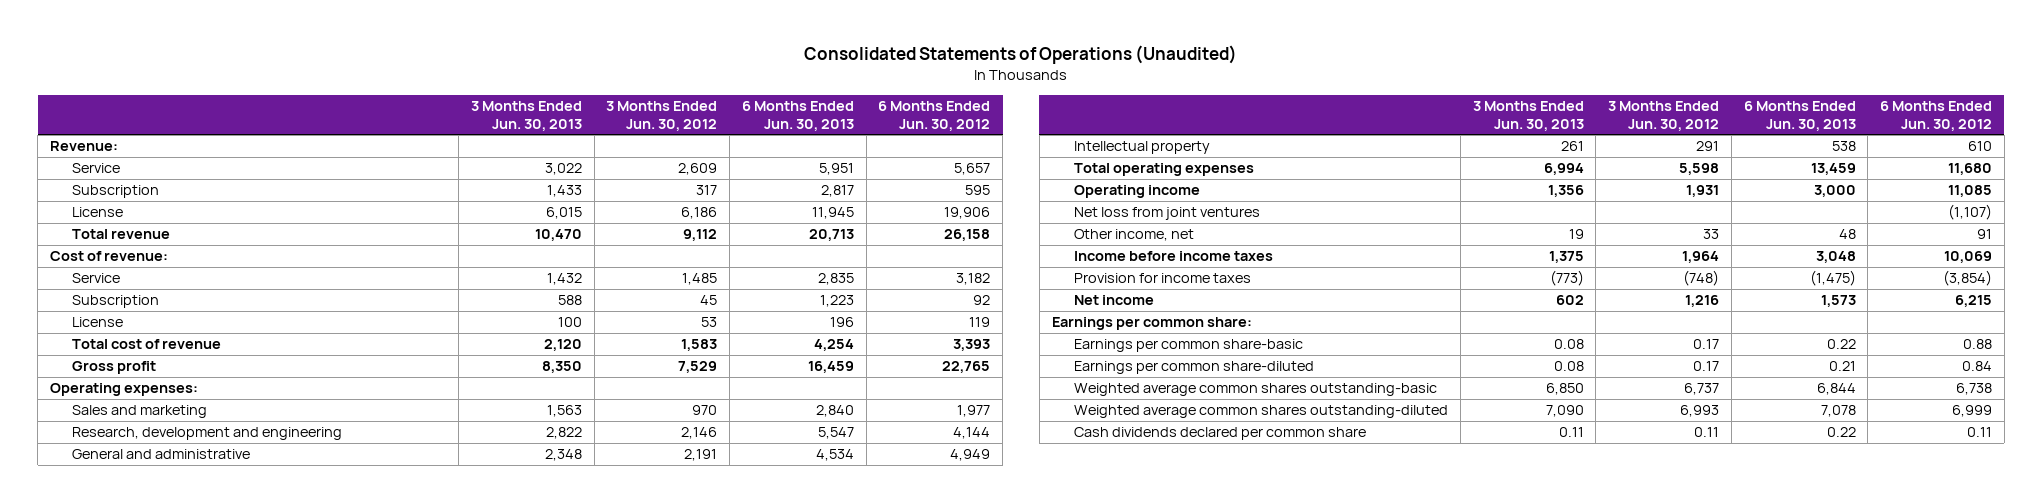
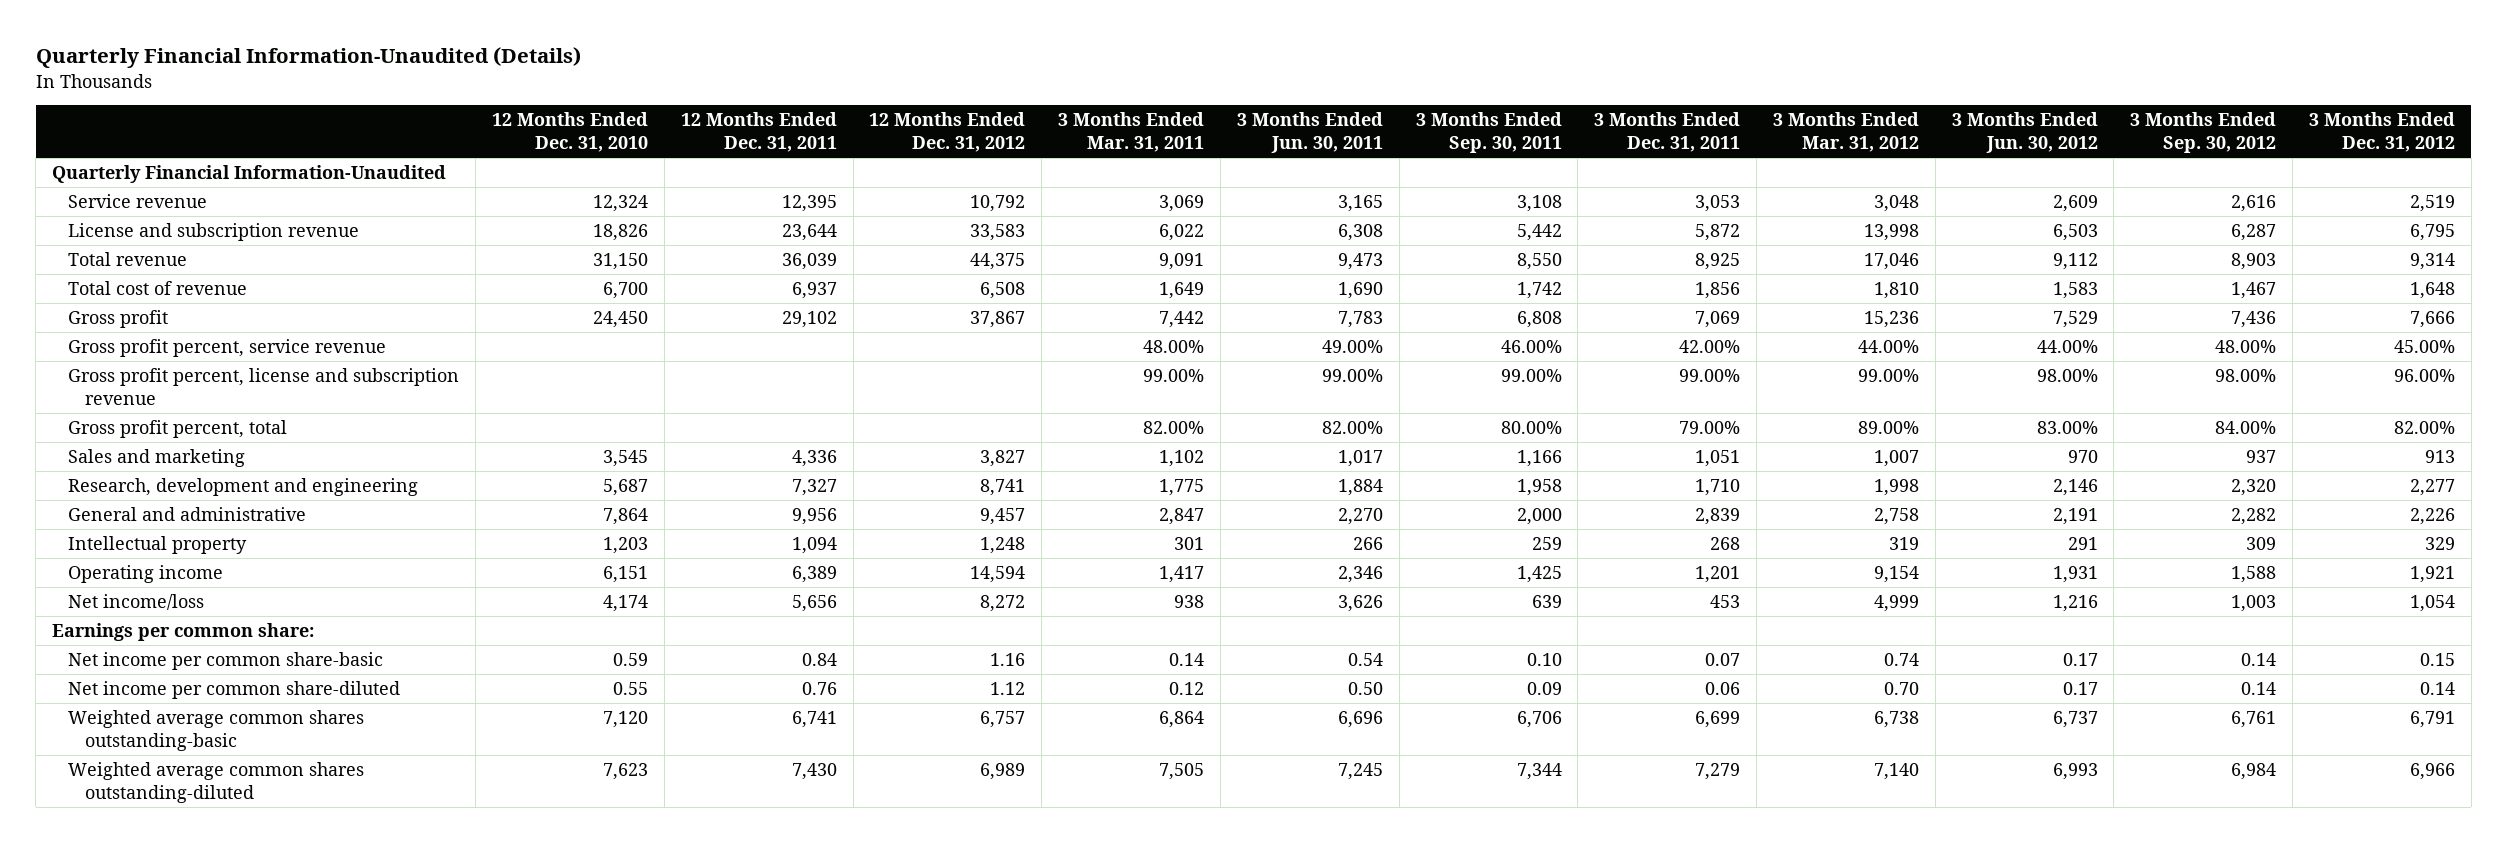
[804,45,1238,65] Consolidated Statements of Operations (Unaudited) -> [35,47,581,69] Quarterly Financial Information-Unaudited (Details)
[470,101,582,131] 3 Months Ended Jun. 30, 2013 -> none
[741,101,854,131] 6 Months Ended Jun. 30, 2013 -> none
[878,101,991,131] 6 Months Ended Jun. 30, 2012 -> none
none -> [492,112,649,152] 12 Months Ended Dec. 31, 2010
none -> [680,112,837,152] 12 Months Ended Dec. 31, 2011
none -> [869,112,1026,152] 12 Months Ended Dec. 31, 2012
none -> [1058,112,1205,152] 3 Months Ended Mar. 31, 2011
none -> [1236,112,1383,153] 3 Months Ended Jun. 30, 2011
none -> [1415,112,1562,153] 3 Months Ended Sep. 30, 2011
none -> [1594,112,1741,152] 3 Months Ended Dec. 31, 2011
none -> [1772,112,1919,152] 3 Months Ended Mar. 31, 2012
none -> [2130,112,2277,153] 3 Months Ended Sep. 30, 2012
none -> [2308,112,2455,152] 3 Months Ended Dec. 31, 2012
[49,141,118,152] Revenue: -> none
[72,185,160,199] Subscription -> none
none -> [52,165,447,184] Quarterly Financial Information-Unaudited
[72,163,121,174] Service -> [68,194,208,209] Service revenue
[72,207,124,218] License -> [68,223,360,242] License and subscription revenue
[681,207,718,220] 6,186 -> [2052,224,2098,242] 6,503
[49,251,168,262] Cost of revenue: -> none
[72,273,121,284] Service -> none
[72,295,160,309] Subscription -> none
[72,317,124,328] License -> none
[49,383,198,397] Operating expenses: -> none
none -> [68,339,387,358] Gross profit percent, service revenue
none -> [68,368,460,405] Gross profit percent, license and subscription revenue
none -> [68,420,288,439] Gross profit percent, total
[1074,163,1255,177] Total operating expenses -> none
[1074,207,1261,221] Net loss from joint ventures -> none
[1074,229,1195,242] Other income, net -> none
[1074,251,1274,262] Income before income taxes -> none
[1074,273,1252,284] Provision for income taxes -> none
[1074,295,1155,306] Net income -> [68,594,205,611] Net income/loss
[1074,339,1304,353] Earnings per common share-basic -> [68,652,384,671] Net income per common share-basic
[1074,361,1315,375] Earnings per common share-diluted -> [68,681,401,700] Net income per common share-diluted
[1074,427,1367,441] Cash dividends declared per common share -> none

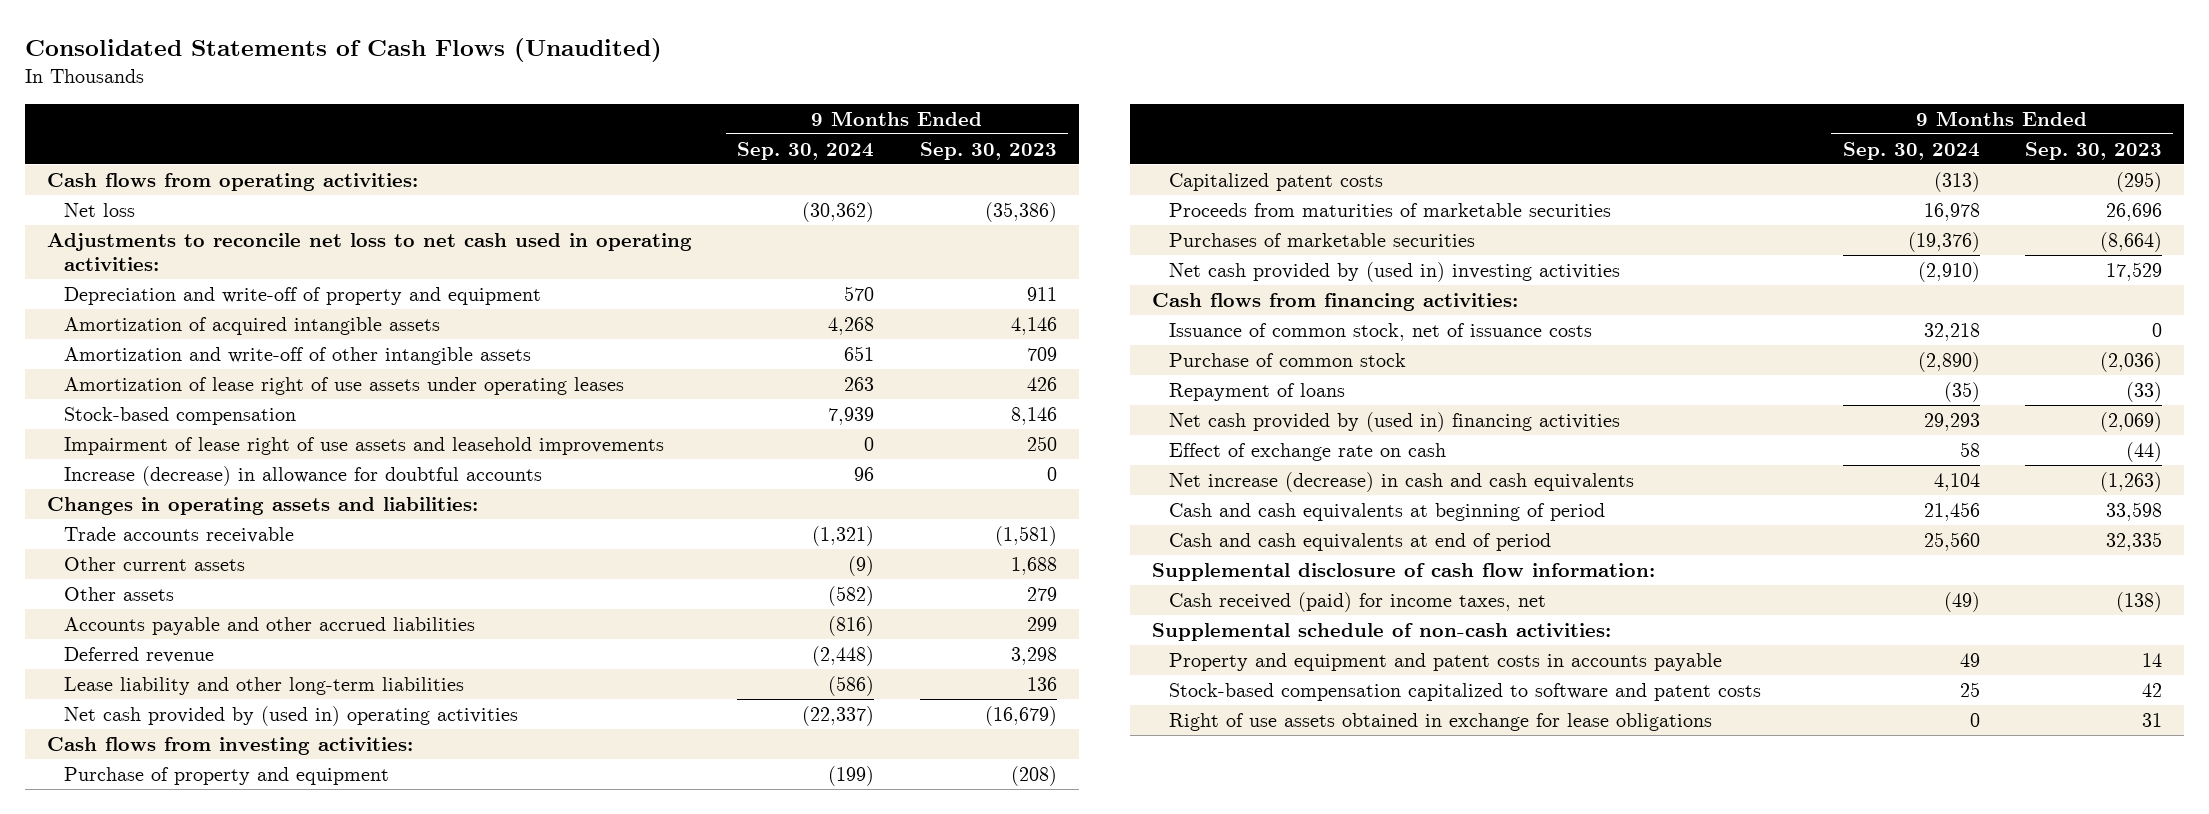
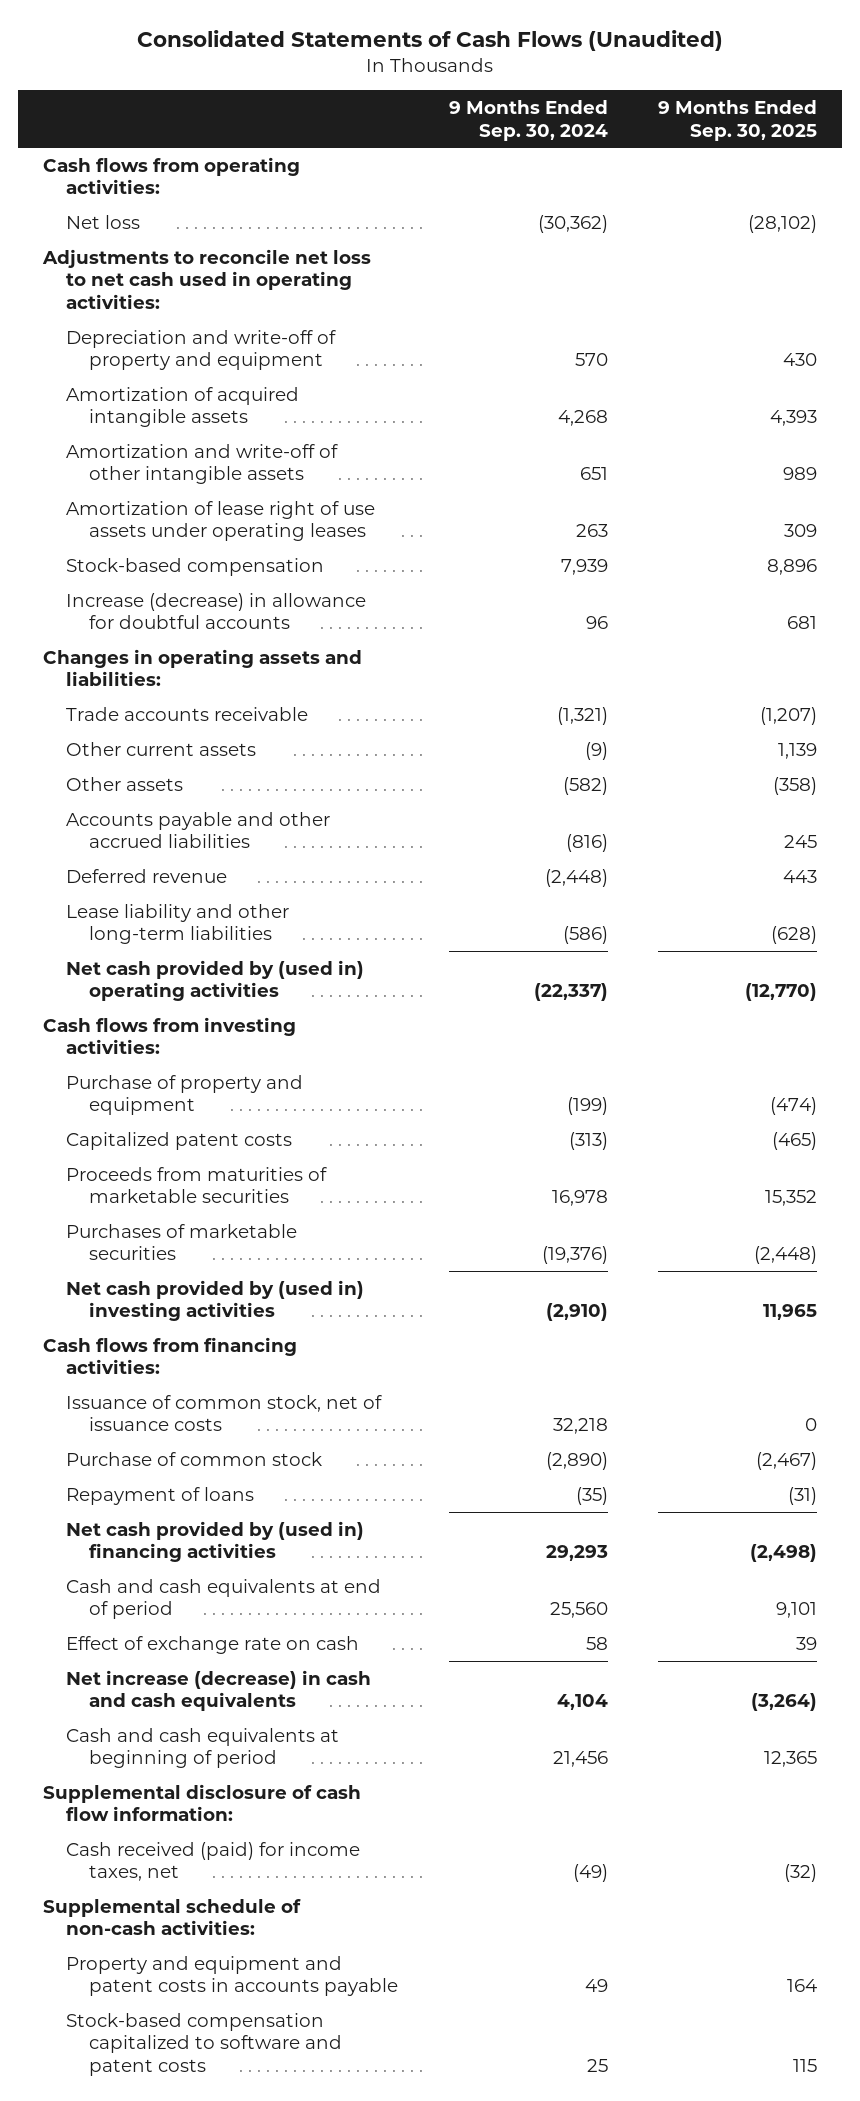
[919,141,1057,160] Sep. 30, 2023 -> none
none -> [657,100,817,141] 9 Months Ended Sep. 30, 2025
[64,436,665,455] Impairment of lease right of use assets and leasehold improvements -> none
[1169,532,1552,551] Cash and cash equivalents at end of period -> [66,1578,382,1620] Cash and cash equivalents at end of period
[1169,712,1713,731] Right of use assets obtained in exchange for lease obligations -> none

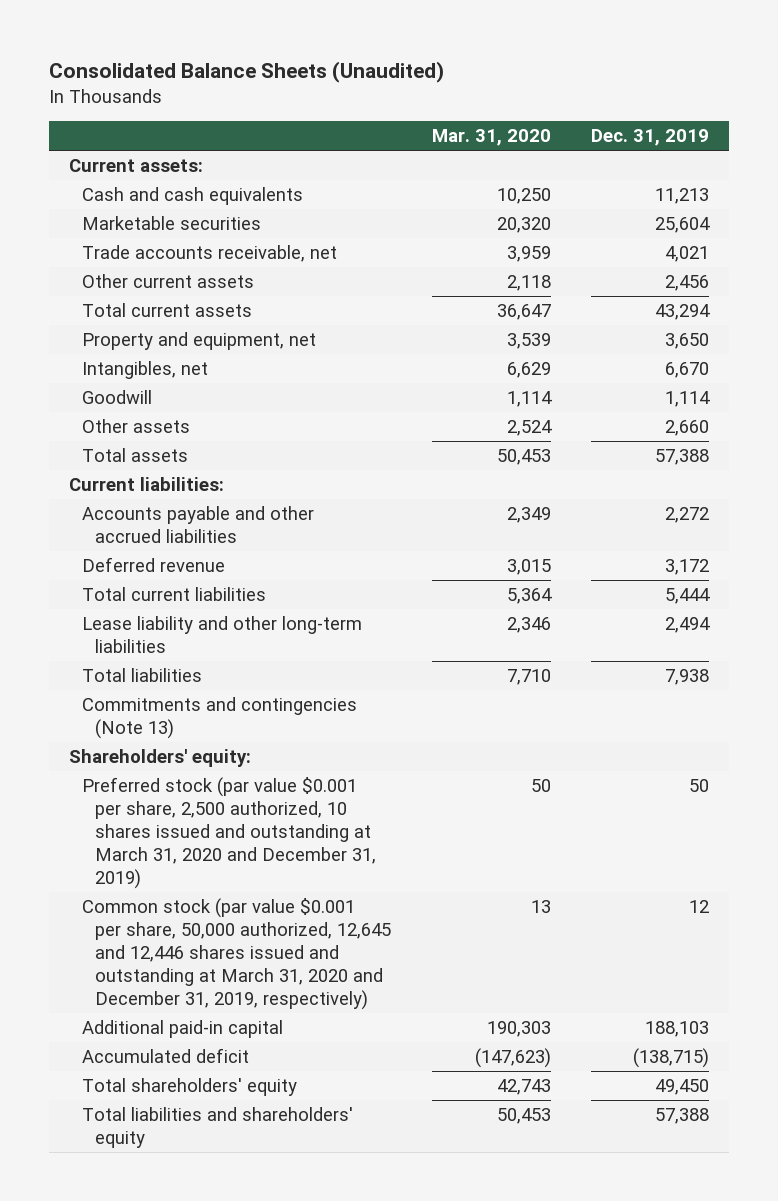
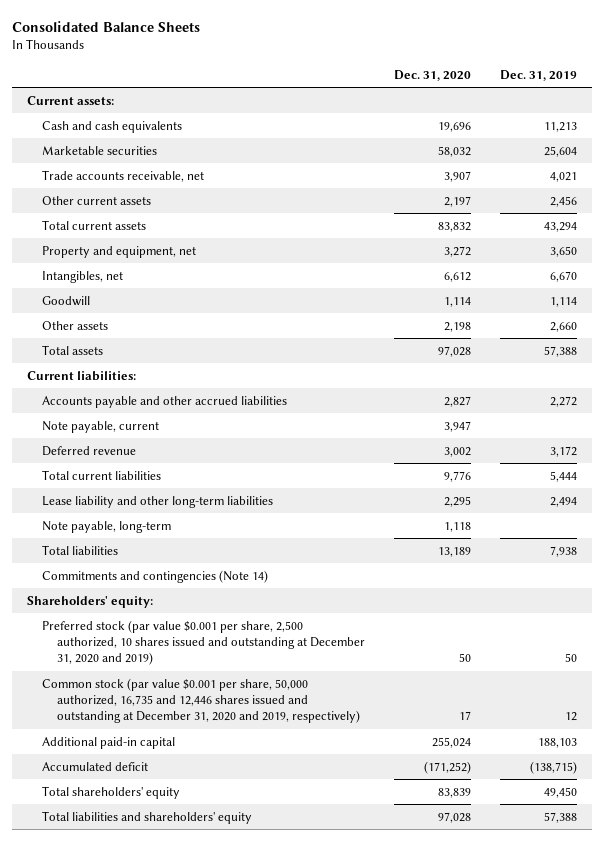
[49,60,445,83] Consolidated Balance Sheets (Unaudited) -> [12,20,201,32] Consolidated Balance Sheets
[431,129,551,147] Mar. 31, 2020 -> none
none -> [393,69,471,81] Dec. 31, 2020
none -> [41,420,159,433] Note payable, current
none -> [41,520,171,533] Note payable, long-term
[82,696,358,739] Commitments and contingencies (Note 13) -> [41,569,268,583] Commitments and contingencies (Note 14)
[82,776,377,890] Preferred stock (par value $0.001 per share, 2,500 authorized, 10 shares issued and outstanding at March 31, 2020 and December 31, 2019) -> [41,619,365,666] Preferred stock (par value $0.001 per share, 2,500 authorized, 10 shares issued and outstanding at December 31, 2020 and 2019)
[82,897,392,1011] Common stock (par value $0.001 per share, 50,000 authorized, 12,645 and 12,446 shares issued and outstanding at March 31, 2020 and December 31, 2019, respectively) -> [41,677,360,724] Common stock (par value $0.001 per share, 50,000 authorized, 16,735 and 12,446 shares issued and outstanding at December 31, 2020 and 2019, respectively)

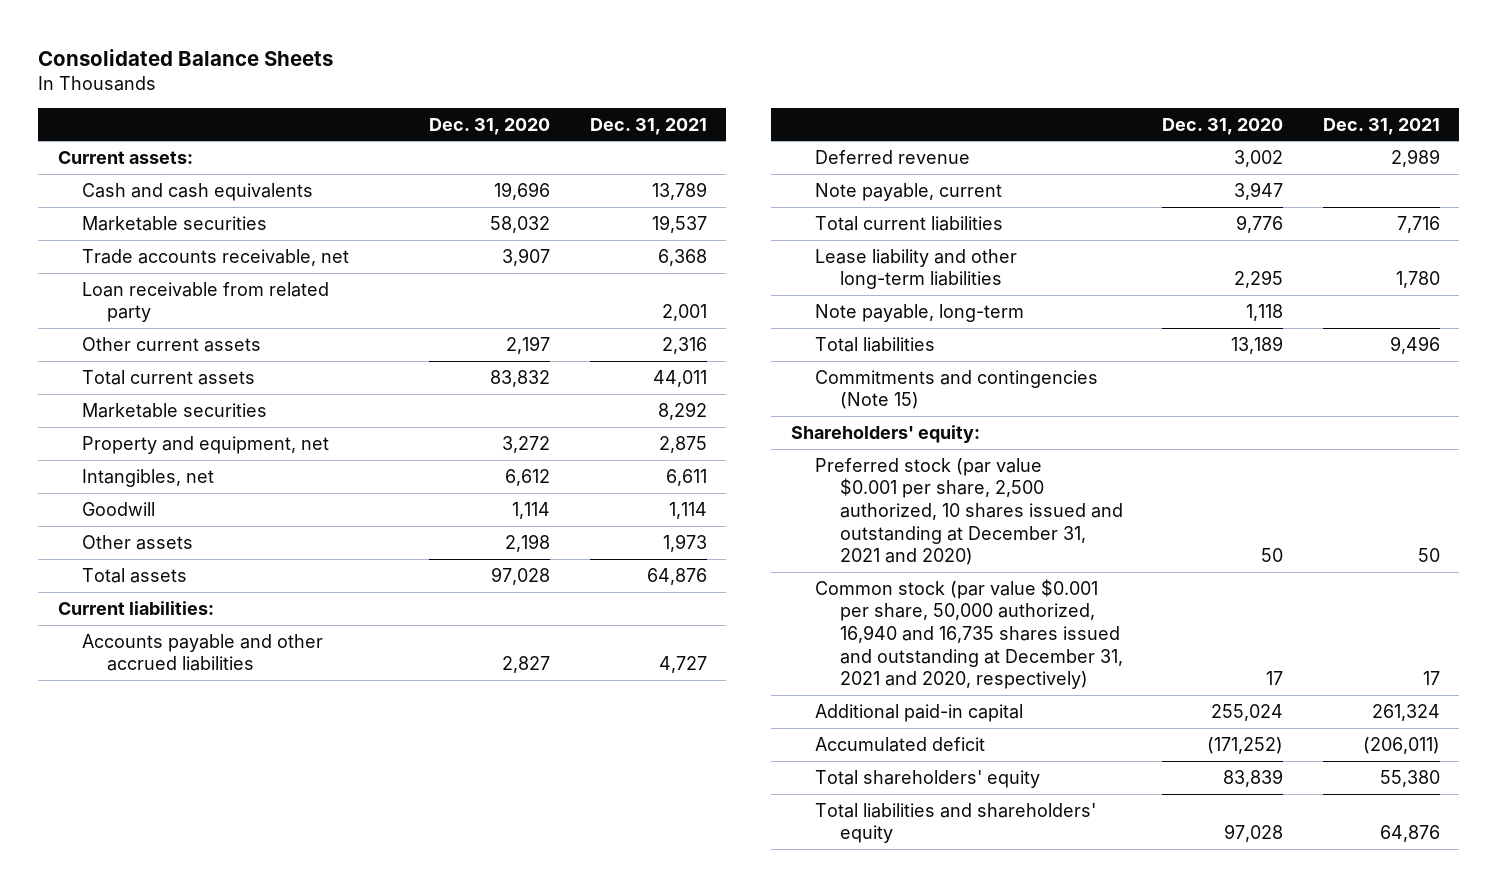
[500,69,578,81] Dec. 31, 2019 -> none
none -> [589,117,707,135] Dec. 31, 2021
none -> [82,281,330,323] Loan receivable from related party
none -> [82,402,268,418] Marketable securities
[41,420,159,433] Note payable, current -> [815,182,1003,201] Note payable, current
[41,569,268,583] Commitments and contingencies (Note 14) -> [815,369,1099,410] Commitments and contingencies (Note 15)
[41,619,365,666] Preferred stock (par value $0.001 per share, 2,500 authorized, 10 shares issued and outstanding at December 31, 2020 and 2019) -> [815,457,1124,566] Preferred stock (par value $0.001 per share, 2,500 authorized, 10 shares issued and outstanding at December 31, 2021 and 2020)
[41,677,360,724] Common stock (par value $0.001 per share, 50,000 authorized, 16,735 and 12,446 shares issued and outstanding at December 31, 2020 and 2019, respectively) -> [815,578,1124,690] Common stock (par value $0.001 per share, 50,000 authorized, 16,940 and 16,735 shares issued and outstanding at December 31, 2021 and 2020, respectively)

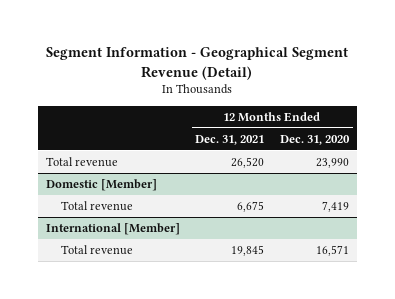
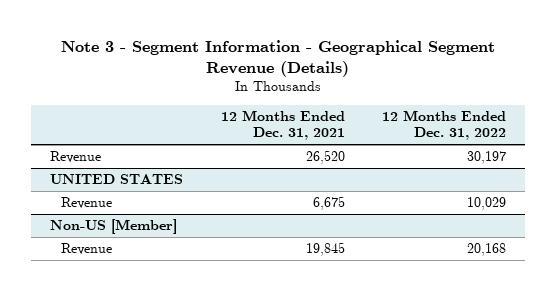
[46,47,349,80] Segment Information - Geographical Segment Revenue (Detail) -> [61,39,496,77] Note 3 - Segment Information - Geographical Segment Revenue (Details)
[280,134,351,145] Dec. 31, 2020 -> none
none -> [382,109,507,141] 12 Months Ended Dec. 31, 2022
[45,157,118,168] Total revenue -> [49,151,101,164] Revenue
[45,179,157,192] Domestic [Member] -> [49,174,183,185] UNITED STATES
[60,201,133,212] Total revenue -> [61,197,113,210] Revenue
[45,223,180,236] International [Member] -> [49,219,177,235] Non-US [Member]
[60,245,133,256] Total revenue -> [61,243,113,256] Revenue

